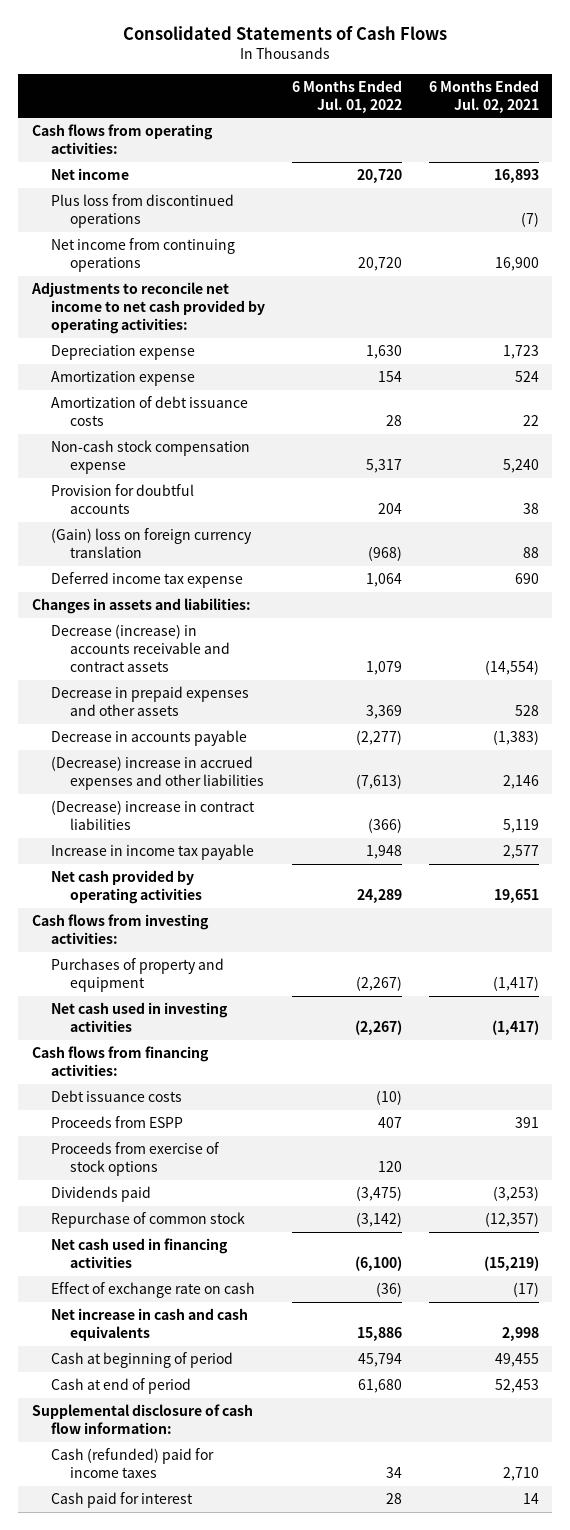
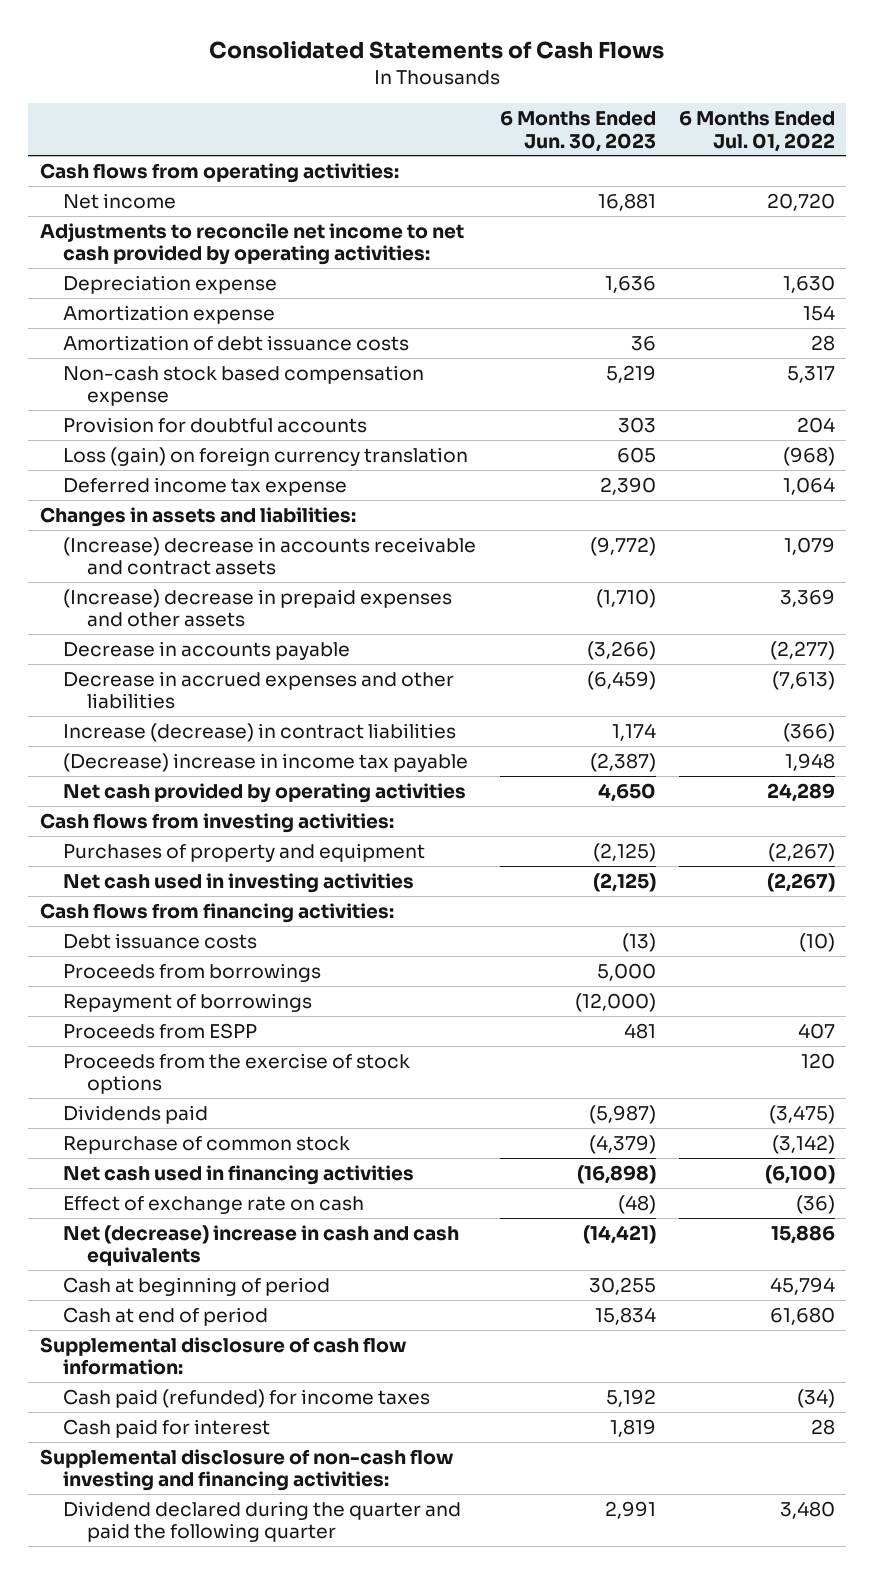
[428,79,539,113] 6 Months Ended Jul. 02, 2021 -> none
none -> [499,111,656,152] 6 Months Ended Jun. 30, 2023
[50,194,234,229] Plus loss from discontinued operations -> none
[50,238,235,273] Net income from continuing operations -> none
[50,440,250,475] Non-cash stock compensation expense -> [63,364,425,407] Non-cash stock based compensation expense
[50,528,252,559] (Gain) loss on foreign currency translation -> [63,446,469,466] Loss (gain) on foreign currency translation
[50,624,230,672] Decrease (increase) in accounts receivable and contract assets -> [63,536,477,576] (Increase) decrease in accounts receivable and contract assets
[50,686,249,717] Decrease in prepaid expenses and other assets -> [63,588,453,628] (Increase) decrease in prepaid expenses and other assets
[50,756,264,791] (Decrease) increase in accrued expenses and other liabilities -> [63,670,455,710] Decrease in accrued expenses and other liabilities
[50,800,255,831] (Decrease) increase in contract liabilities -> [63,722,457,742] Increase (decrease) in contract liabilities
[50,844,254,861] Increase in income tax payable -> [63,752,469,772] (Decrease) increase in income tax payable
none -> [63,962,322,982] Proceeds from borrowings
none -> [63,992,313,1012] Repayment of borrowings
[50,1142,219,1177] Proceeds from exercise of stock options -> [63,1052,411,1095] Proceeds from the exercise of stock options
[50,1308,248,1342] Net increase in cash and cash equivalents -> [63,1224,460,1267] Net (decrease) increase in cash and cash equivalents
[50,1448,214,1479] Cash (refunded) paid for income taxes -> [63,1388,431,1408] Cash paid (refunded) for income taxes
[385,1467,402,1479] 34 -> [796,1388,835,1408] (34)
none -> [40,1448,455,1492] Supplemental disclosure of non-cash flow investing and financing activities:
none -> [63,1500,462,1543] Dividend declared during the quarter and paid the following quarter

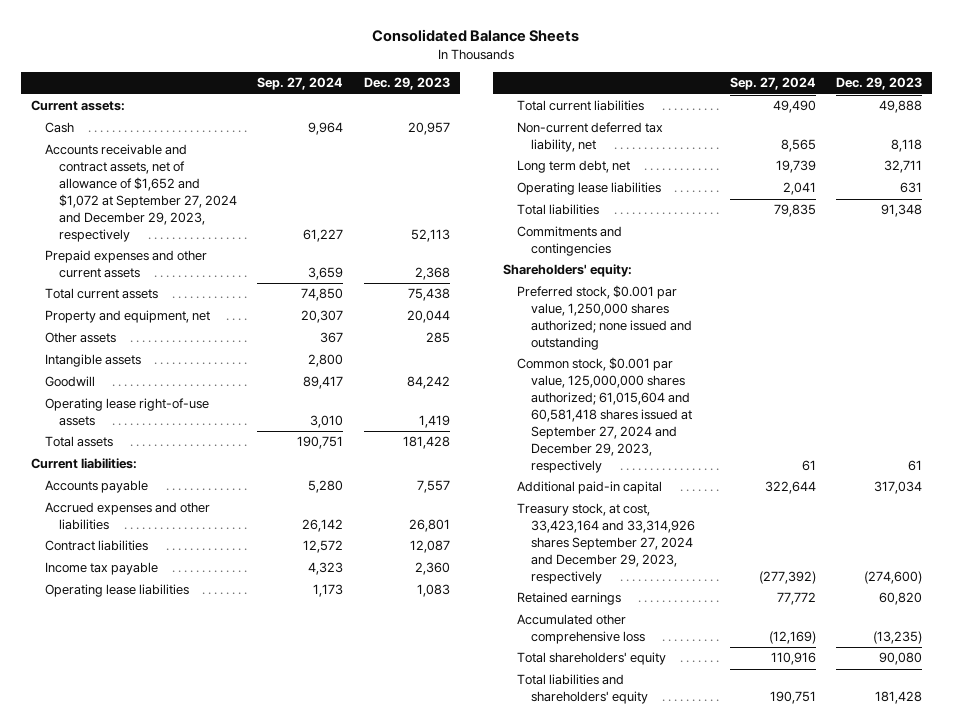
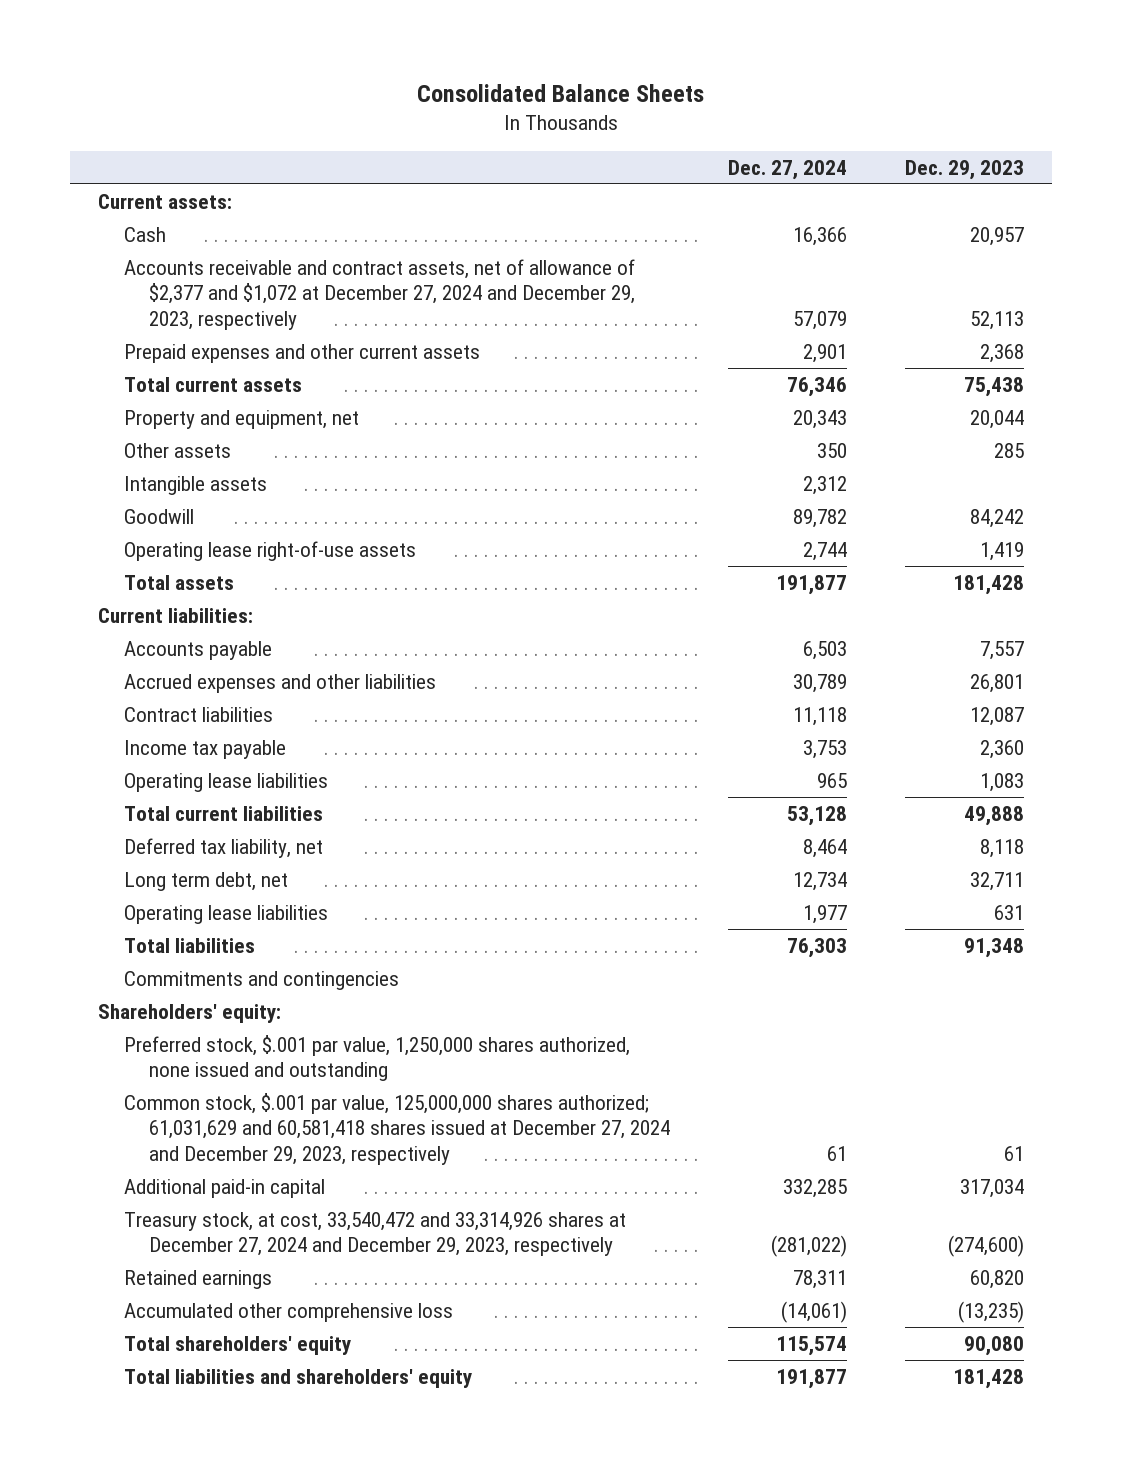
[257,77,344,91] Sep. 27, 2024 -> none
none -> [727,159,847,180] Dec. 27, 2024
[45,144,238,242] Accounts receivable and contract assets, net of allowance of $1,652 and $1,072 at September 27, 2024 and December 29, 2023, respectively -> [123,258,636,331] Accounts receivable and contract assets, net of allowance of $2,377 and $1,072 at December 27, 2024 and December 29, 2023, respectively
[517,122,664,153] Non-current deferred tax liability, net -> [123,837,323,858] Deferred tax liability, net
[517,285,693,350] Preferred stock, $0.001 par value, 1,250,000 shares authorized; none issued and outstanding -> [123,1034,630,1082] Preferred stock, $.001 par value, 1,250,000 shares authorized, none issued and outstanding
[517,357,693,473] Common stock, $0.001 par value, 125,000,000 shares authorized; 61,015,604 and 60,581,418 shares issued at September 27, 2024 and December 29, 2023, respectively -> [123,1092,671,1166] Common stock, $.001 par value, 125,000,000 shares authorized; 61,031,629 and 60,581,418 shares issued at December 27, 2024 and December 29, 2023, respectively
[517,503,696,584] Treasury stock, at cost, 33,423,164 and 33,314,926 shares September 27, 2024 and December 29, 2023, respectively -> [123,1211,626,1257] Treasury stock, at cost, 33,540,472 and 33,314,926 shares at December 27, 2024 and December 29, 2023, respectively

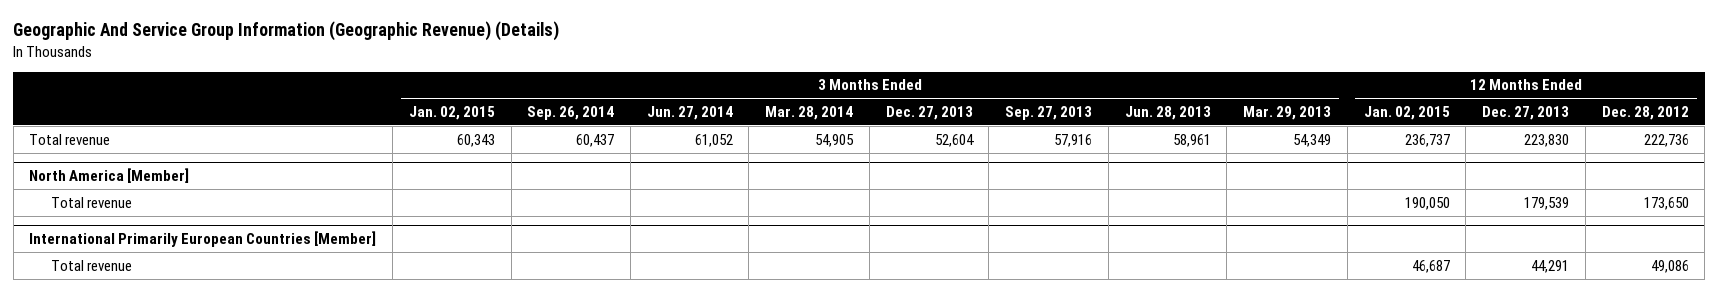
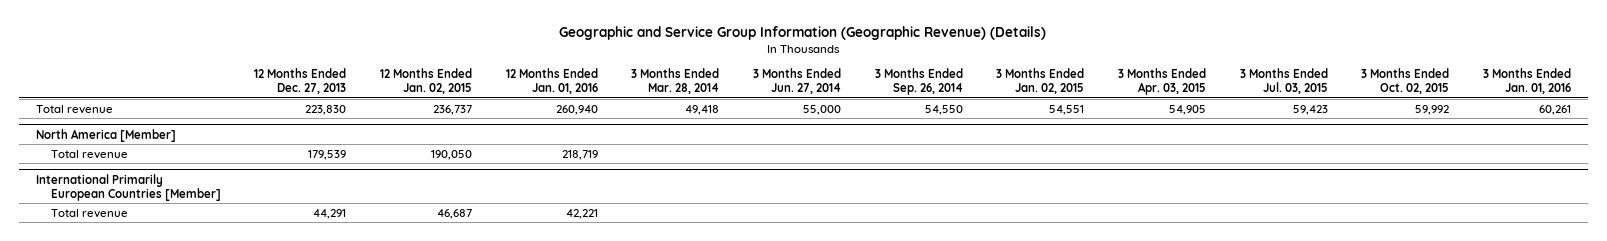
[13,21,560,42] Geographic And Service Group Information (Geographic Revenue) (Details) -> [559,26,1047,41] Geographic and Service Group Information (Geographic Revenue) (Details)
[885,105,973,120] Dec. 27, 2013 -> none
[1005,105,1093,120] Sep. 27, 2013 -> none
[1124,105,1211,120] Jun. 28, 2013 -> none
[1243,105,1332,120] Mar. 29, 2013 -> none
[1601,105,1689,120] Dec. 28, 2012 -> none
none -> [505,68,598,95] 12 Months Ended Jan. 01, 2016
none -> [1117,68,1206,96] 3 Months Ended Apr. 03, 2015
none -> [1239,68,1328,95] 3 Months Ended Jul. 03, 2015
none -> [1361,68,1450,95] 3 Months Ended Oct. 02, 2015
none -> [1482,68,1571,95] 3 Months Ended Jan. 01, 2016
[456,133,495,147] 60,343 -> [1049,104,1085,115] 54,551
[576,133,615,147] 60,437 -> [924,104,963,115] 54,550
[694,133,733,147] 61,052 -> [802,104,841,115] 55,000
[815,133,855,147] 54,905 -> [685,104,720,115] 49,418

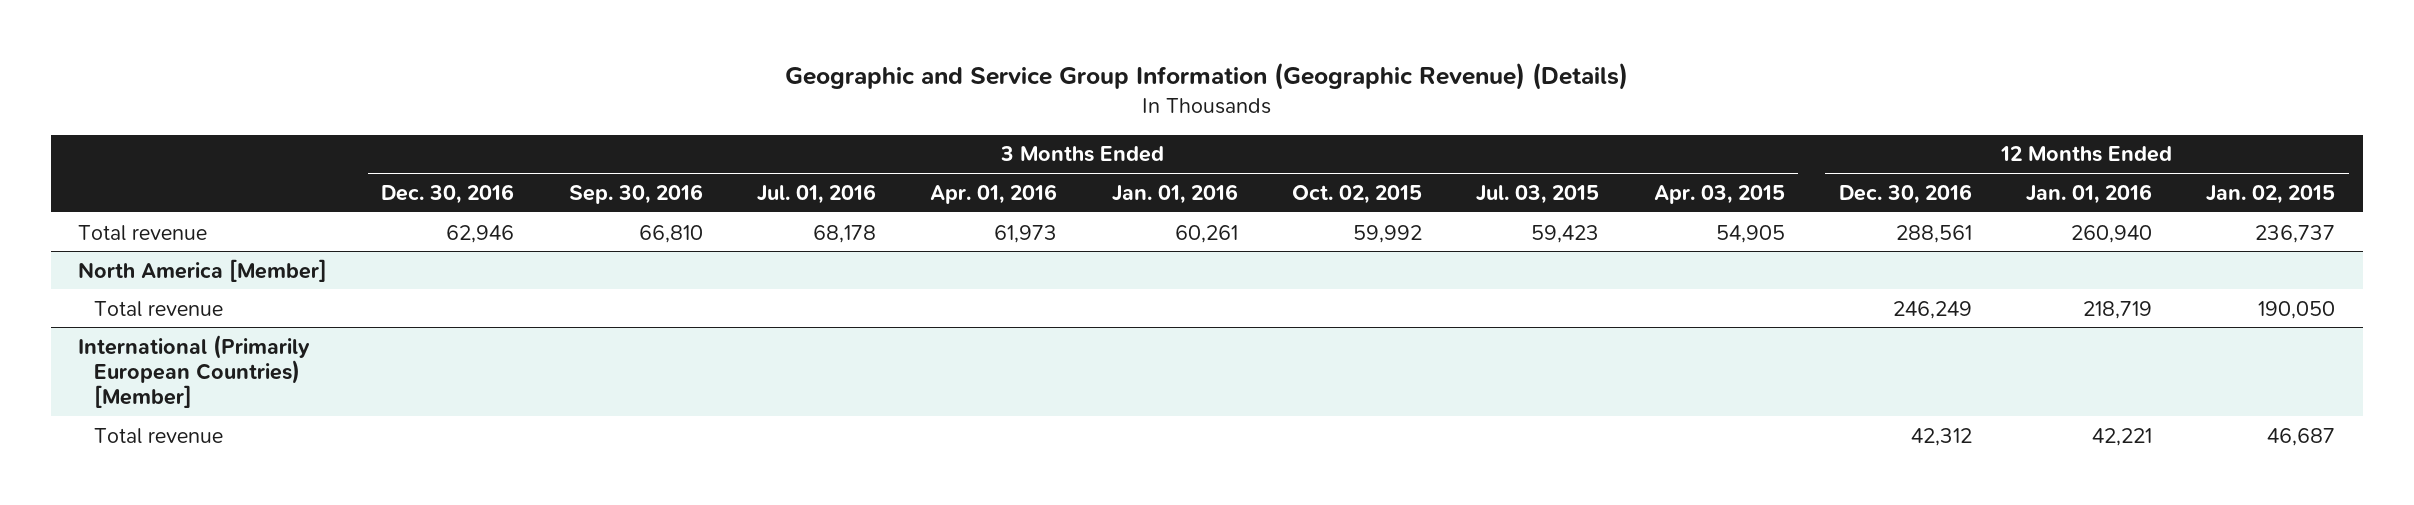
[254,68,347,95] 12 Months Ended Dec. 27, 2013 -> none
[631,68,720,95] 3 Months Ended Mar. 28, 2014 -> none
[752,68,841,95] 3 Months Ended Jun. 27, 2014 -> none
[874,68,963,96] 3 Months Ended Sep. 26, 2014 -> none
[996,68,1085,95] 3 Months Ended Jan. 02, 2015 -> none
none -> [381,183,515,204] Dec. 30, 2016
none -> [568,183,703,204] Sep. 30, 2016
none -> [757,183,877,204] Jul. 01, 2016
none -> [930,183,1058,204] Apr. 01, 2016
none -> [1838,183,1972,204] Dec. 30, 2016
[35,173,221,201] International Primarily European Countries [Member] -> [78,334,311,409] International (Primarily European Countries) [Member]

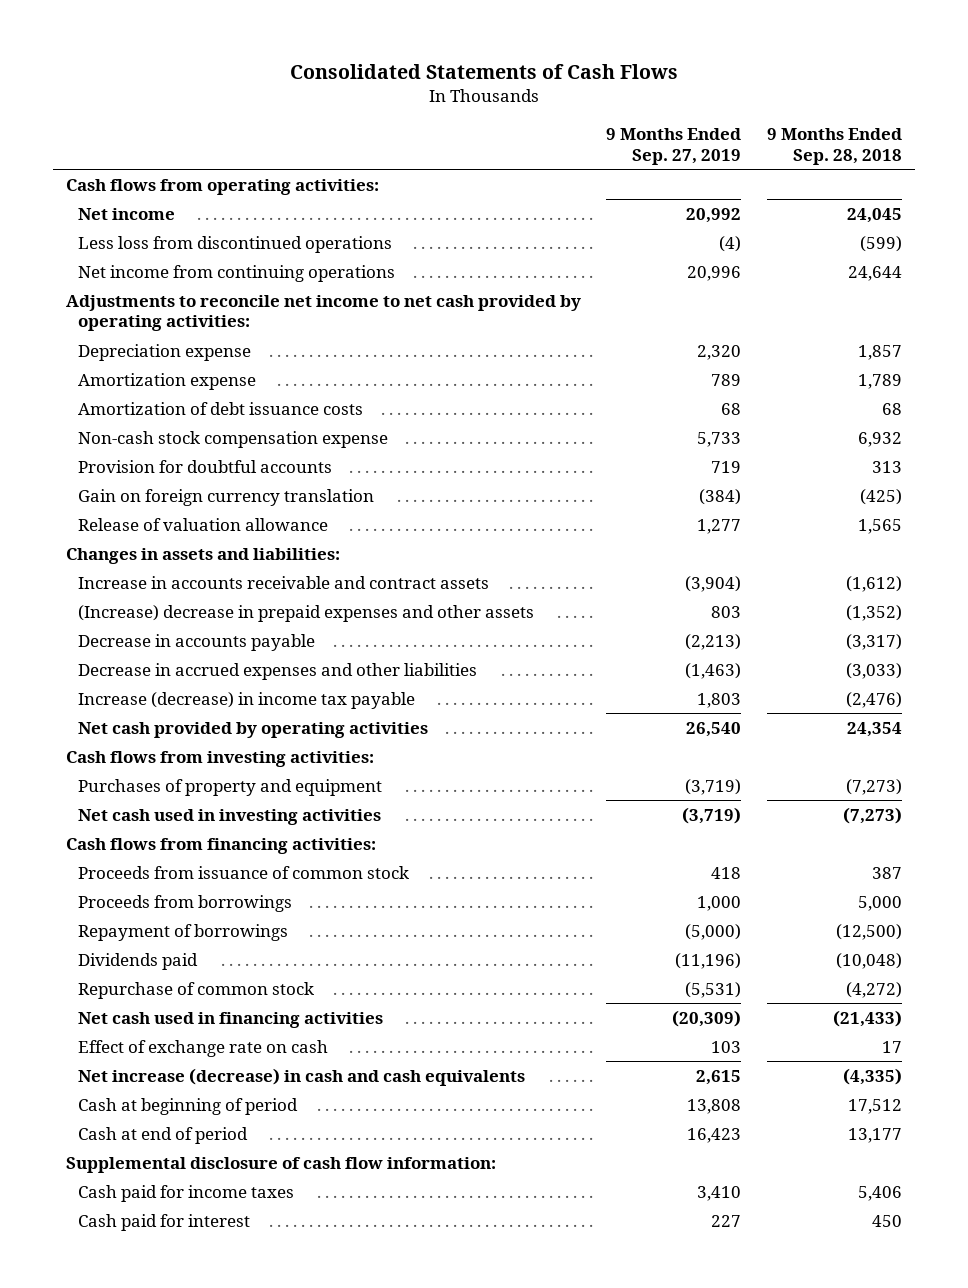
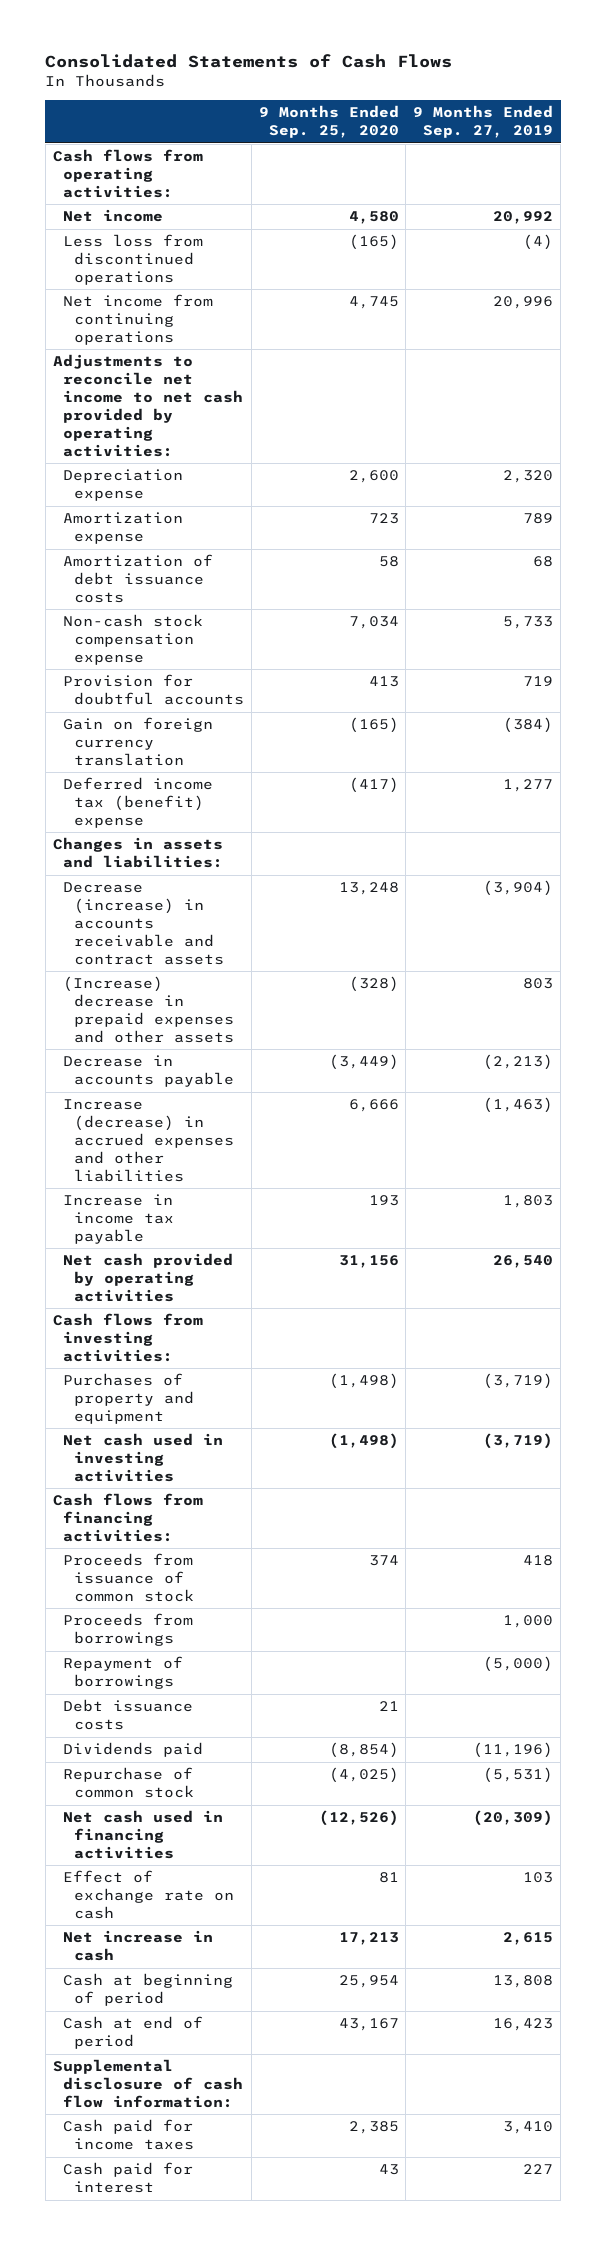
[767,128,903,165] 9 Months Ended Sep. 28, 2018 -> none
none -> [258,105,399,139] 9 Months Ended Sep. 25, 2020
[77,517,328,531] Release of valuation allowance -> [63,777,214,828] Deferred income tax (benefit) expense
[77,575,489,589] Increase in accounts receivable and contract assets -> [63,882,224,965] Decrease (increase) in accounts receivable and contract assets
[77,662,477,680] Decrease in accrued expenses and other liabilities -> [63,1099,234,1182] Increase (decrease) in accrued expenses and other liabilities
[77,691,415,709] Increase (decrease) in income tax payable -> [63,1194,174,1244] Increase in income tax payable
none -> [63,1699,194,1731] Debt issuance costs
[77,1067,525,1086] Net increase (decrease) in cash and cash equivalents -> [63,1930,214,1962] Net increase in cash

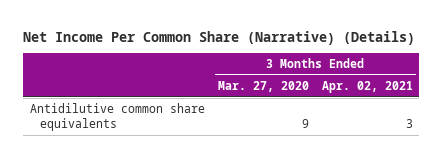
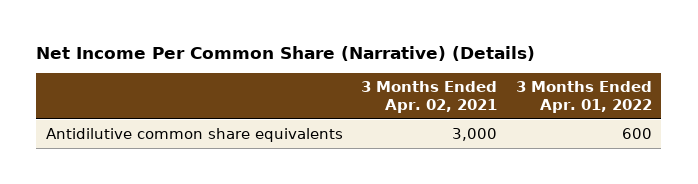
[217,81,309,93] Mar. 27, 2020 -> none
none -> [516,81,653,114] 3 Months Ended Apr. 01, 2022
[405,119,413,129] 3 -> [452,128,498,142] 3,000

